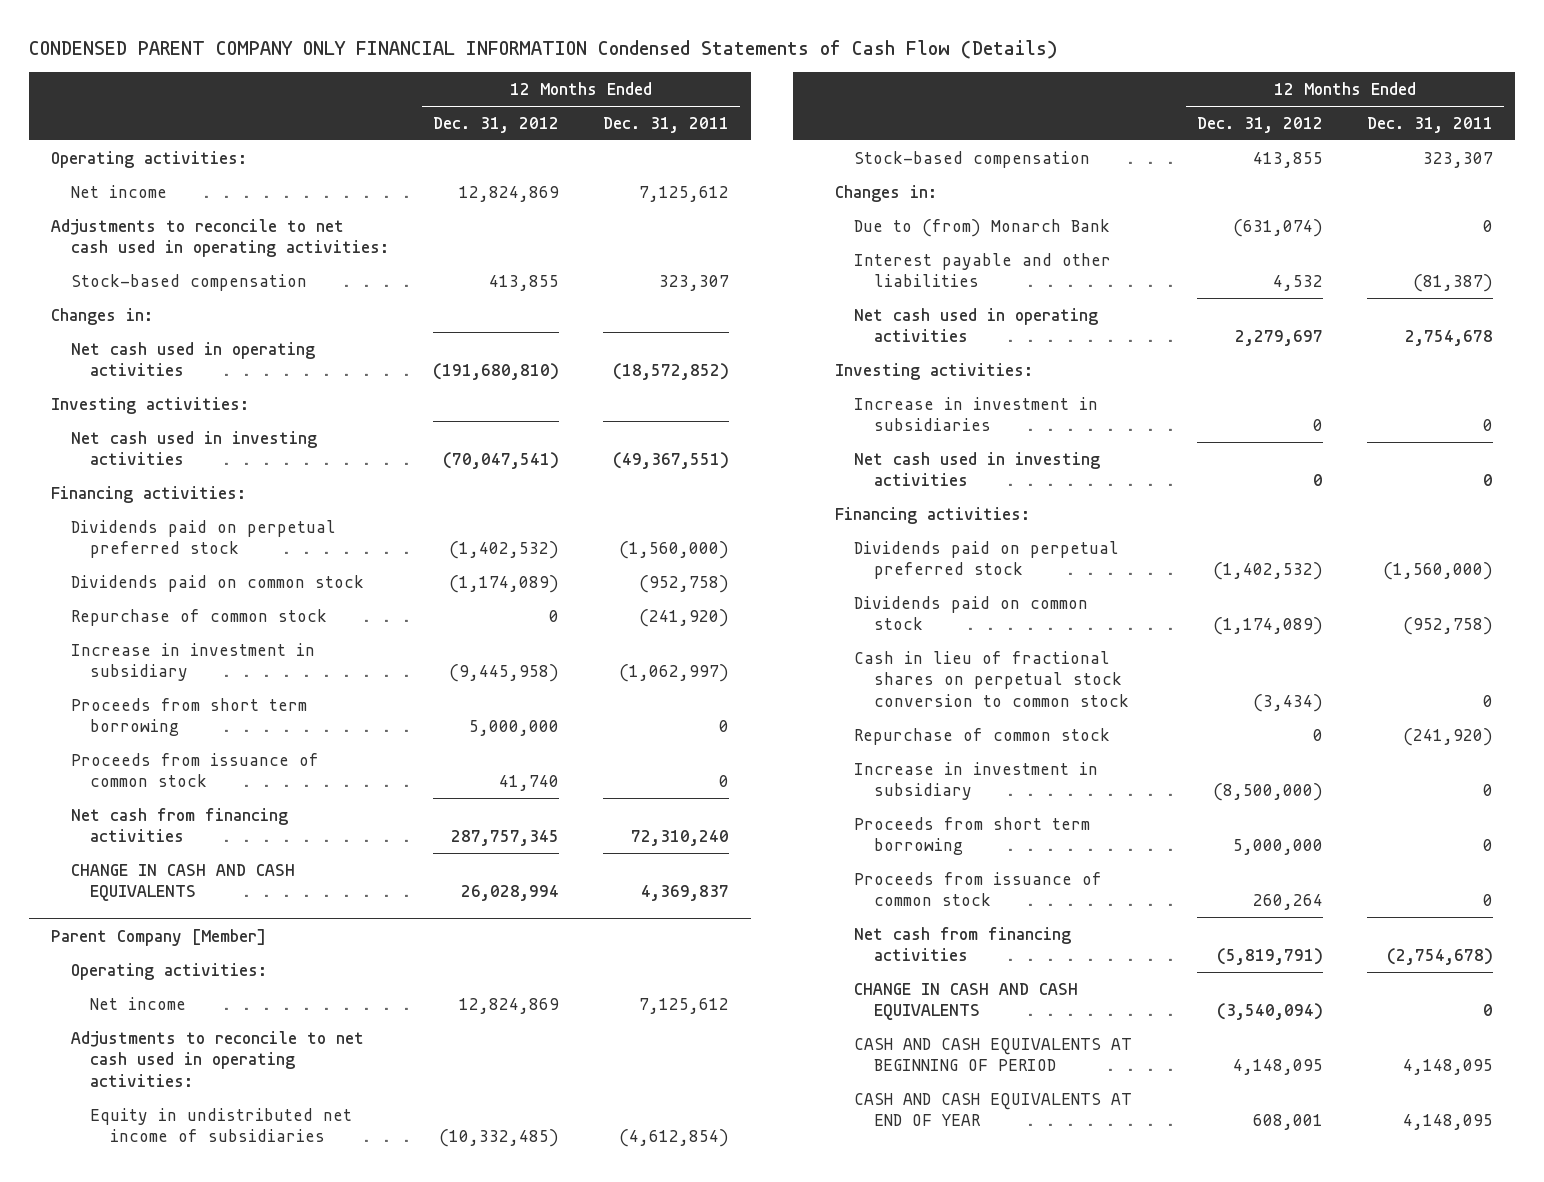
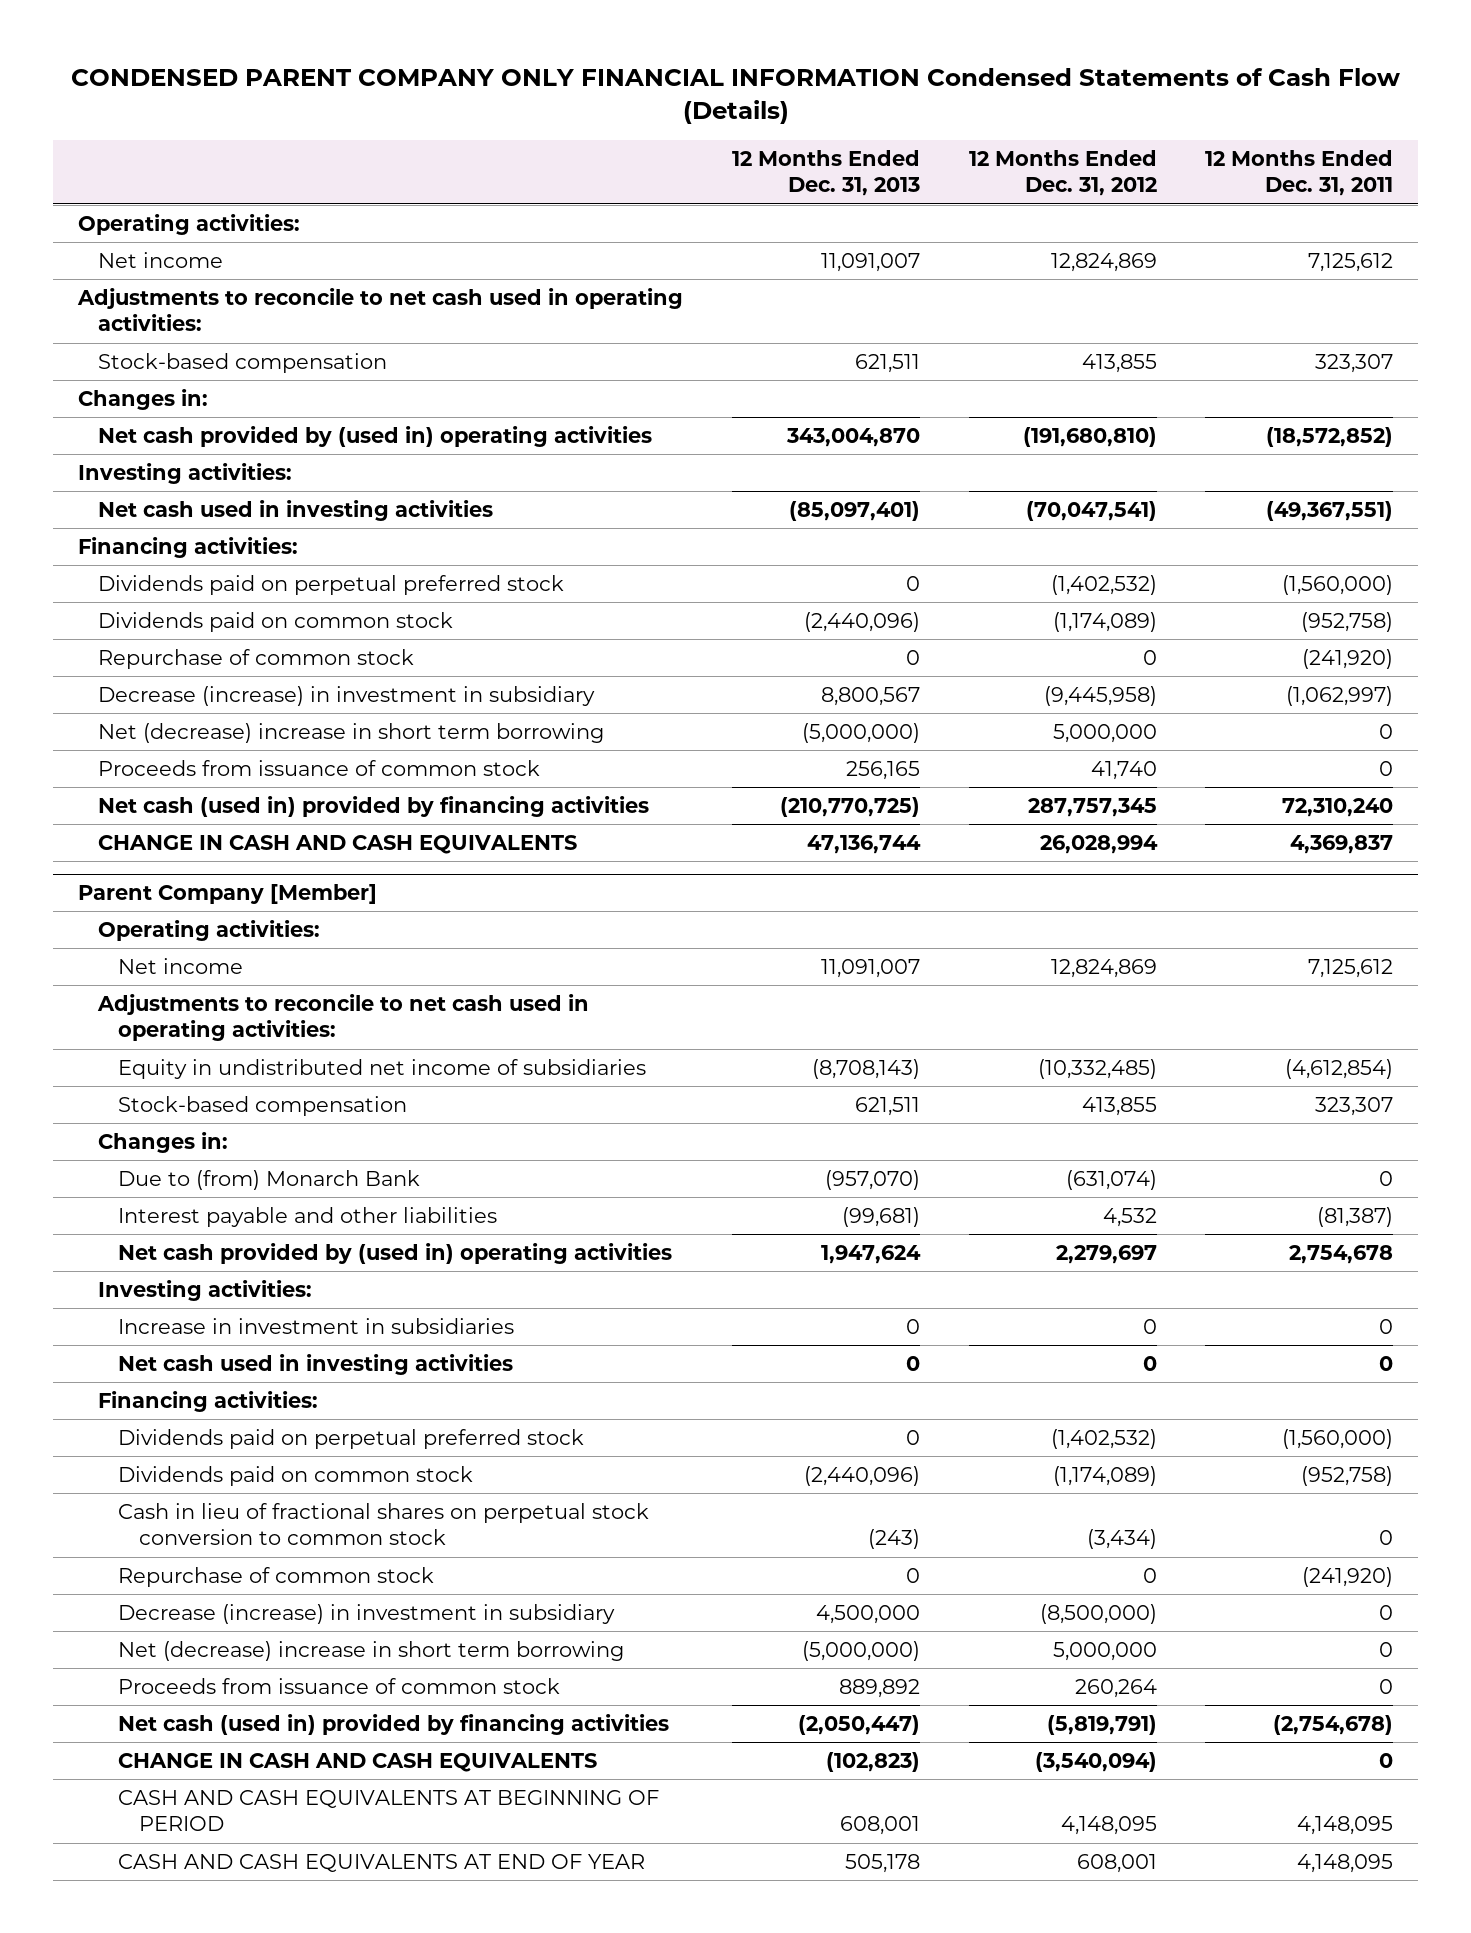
none -> [731,149,920,197] 12 Months Ended Dec. 31, 2013
[70,341,315,377] Net cash used in operating activities -> [98,425,653,447] Net cash provided by (used in) operating activities
[70,697,307,737] Proceeds from short term borrowing -> none
[70,642,315,682] Increase in investment in subsidiary -> [98,685,596,706] Decrease (increase) in investment in subsidiary
none -> [98,722,605,743] Net (decrease) increase in short term borrowing
[70,807,288,843] Net cash from financing activities -> [98,795,650,817] Net cash (used in) provided by financing activities
[854,307,1099,343] Net cash used in operating activities -> [118,1242,673,1264] Net cash provided by (used in) operating activities
[854,816,1091,856] Proceeds from short term borrowing -> none
[854,761,1099,801] Increase in investment in subsidiary -> [118,1603,616,1624] Decrease (increase) in investment in subsidiary
none -> [118,1640,625,1661] Net (decrease) increase in short term borrowing
[854,926,1072,962] Net cash from financing activities -> [118,1713,670,1735] Net cash (used in) provided by financing activities

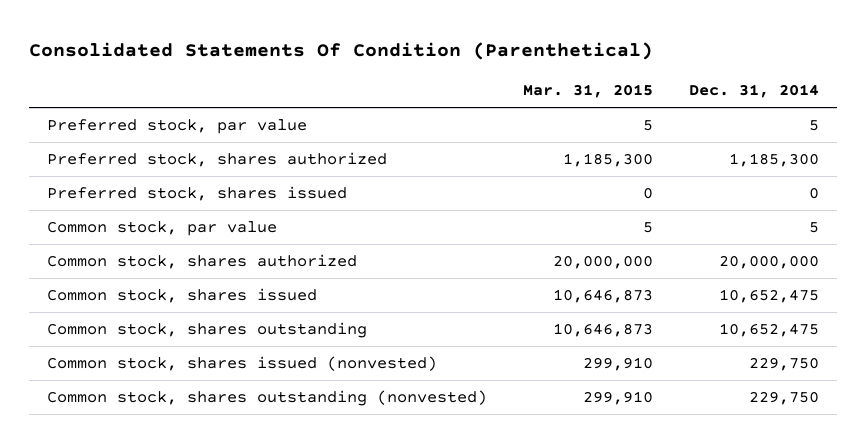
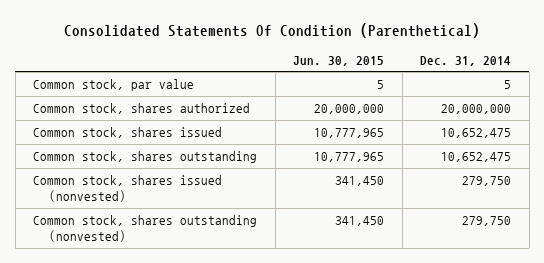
[523,84,654,99] Mar. 31, 2015 -> none
none -> [293,55,385,66] Jun. 30, 2015
[47,119,308,135] Preferred stock, par value -> none
[47,152,388,168] Preferred stock, shares authorized -> none
[47,186,348,202] Preferred stock, shares issued -> none
[749,357,820,372] 229,750 -> [462,176,512,187] 279,750
[749,391,820,406] 229,750 -> [462,216,512,227] 279,750

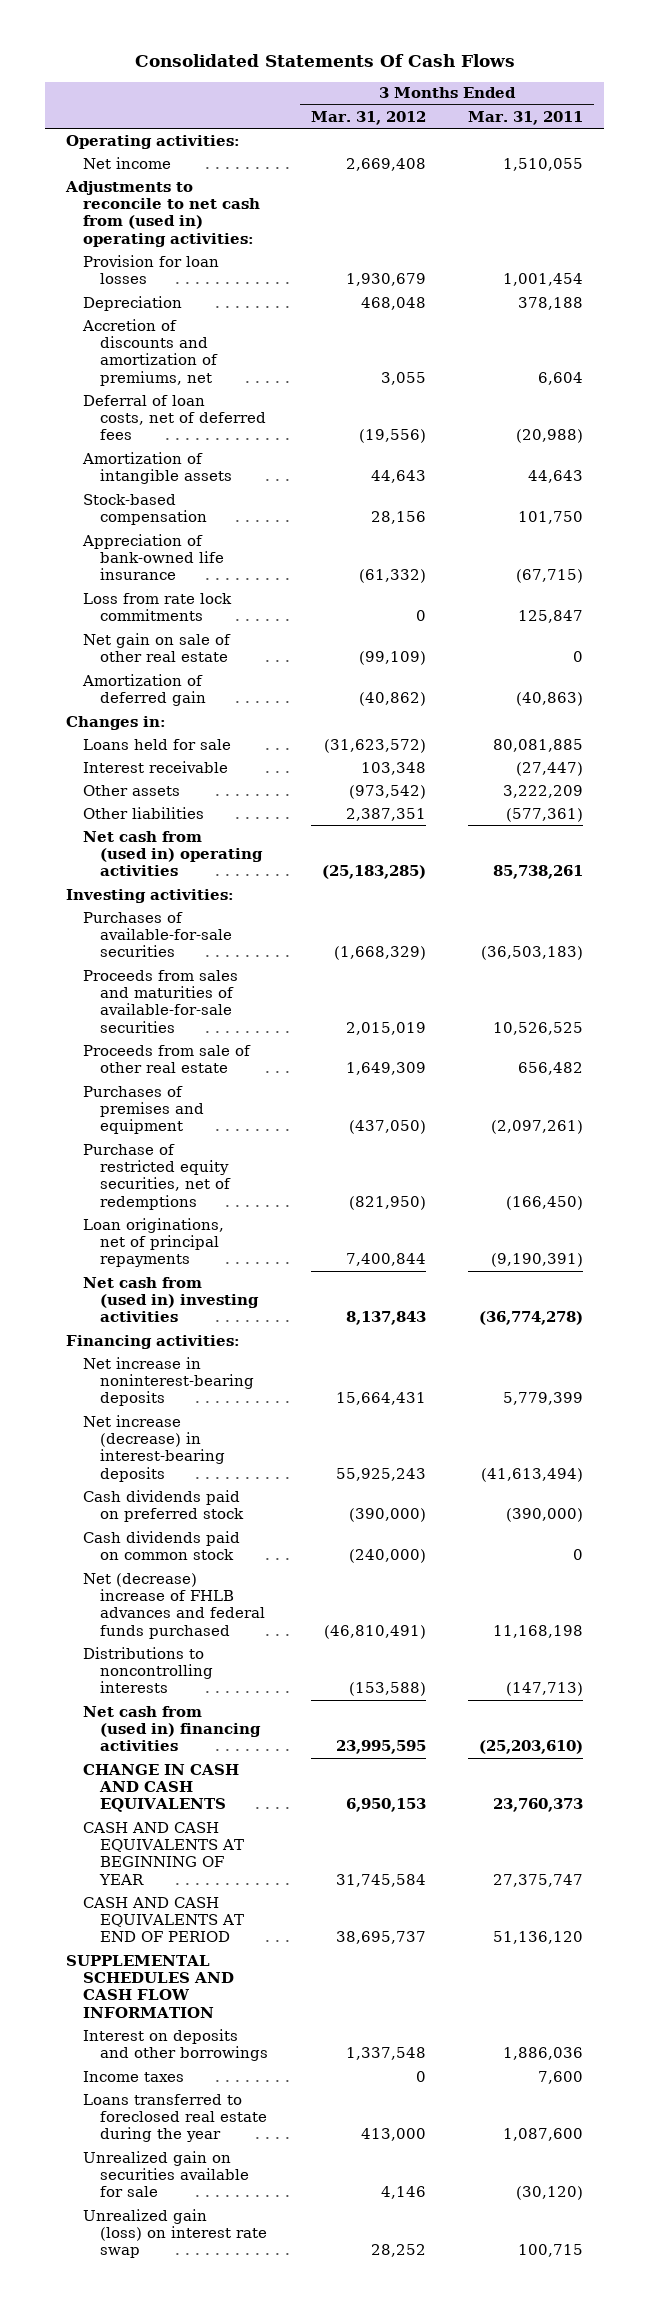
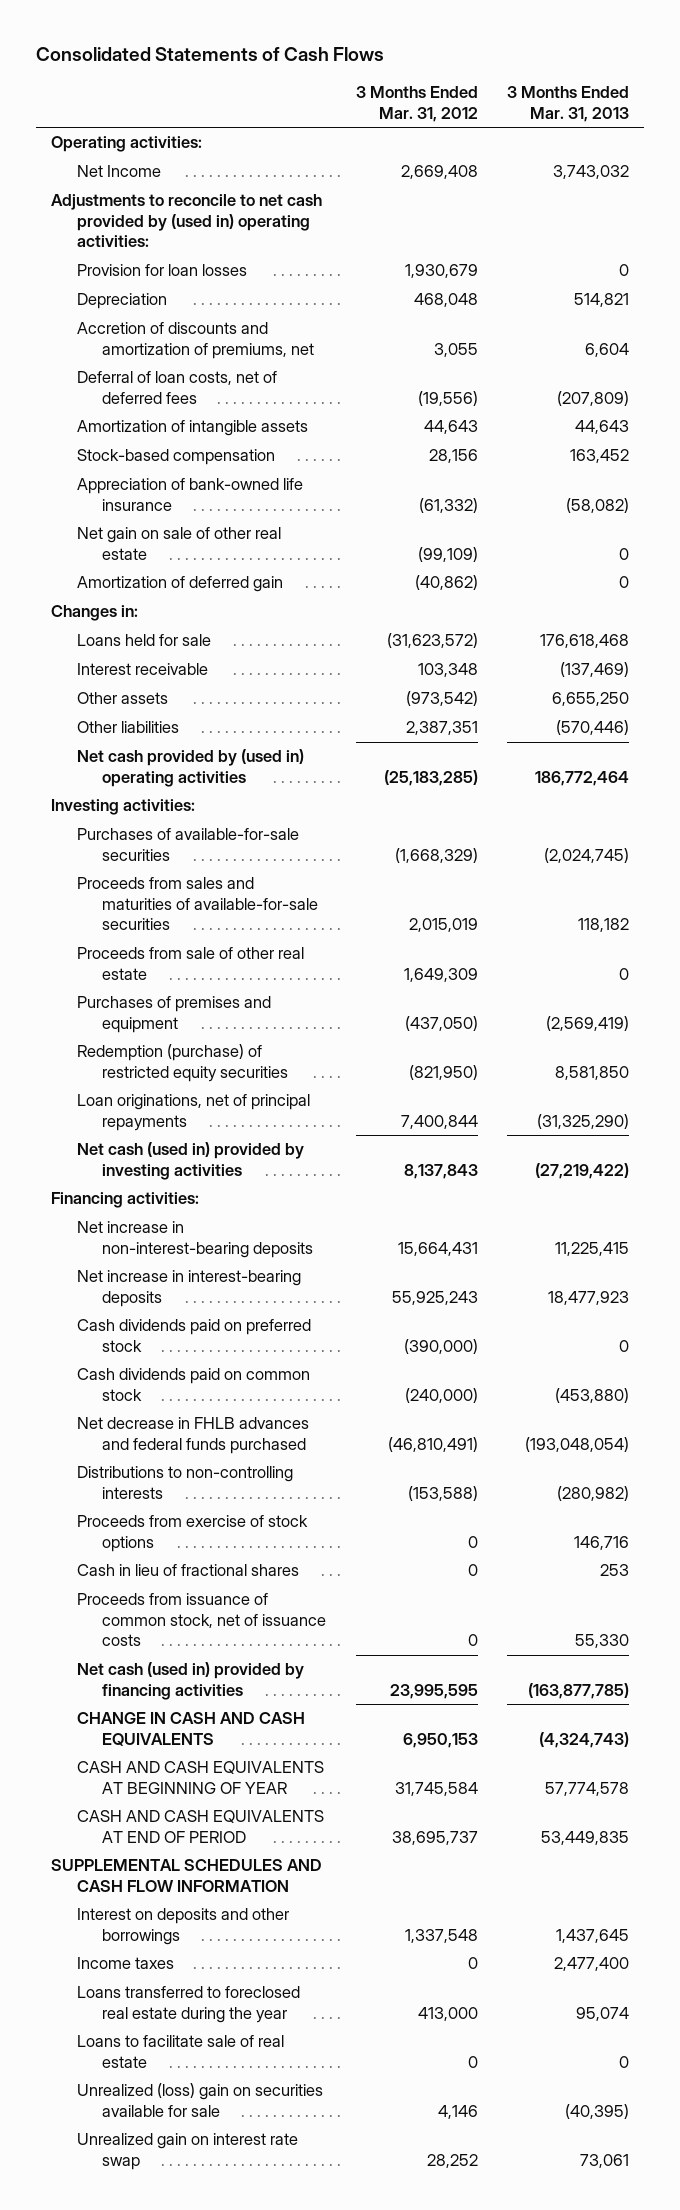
[134,54,515,68] Consolidated Statements Of Cash Flows -> [36,47,385,62] Consolidated Statements of Cash Flows
[468,110,584,125] Mar. 31, 2011 -> none
none -> [507,86,630,122] 3 Months Ended Mar. 31, 2013
[83,156,172,169] Net income -> [76,165,161,178] Net Income
[65,180,261,247] Adjustments to reconcile to net cash from (used in) operating activities: -> [50,194,322,248] Adjustments to reconcile to net cash provided by (used in) operating activities:
[83,592,233,622] Loss from rate lock commitments -> none
[83,830,264,877] Net cash from (used in) operating activities -> [76,749,304,787] Net cash provided by (used in) operating activities
[83,1143,232,1210] Purchase of restricted equity securities, net of redemptions -> [76,1044,289,1082] Redemption (purchase) of restricted equity securities
[83,1276,260,1323] Net cash from (used in) investing activities -> [76,1142,304,1180] Net cash (used in) provided by investing activities
[83,1356,255,1407] Net increase in noninterest-bearing deposits -> [76,1221,314,1258] Net increase in non-interest-bearing deposits
[83,1414,226,1482] Net increase (decrease) in interest-bearing deposits -> [76,1270,301,1307] Net increase in interest-bearing deposits
[83,1572,266,1639] Net (decrease) increase of FHLB advances and federal funds purchased -> [76,1417,309,1454] Net decrease in FHLB advances and federal funds purchased
[83,1646,214,1694] Distributions to noncontrolling interests -> [76,1466,293,1499] Distributions to non-controlling interests
none -> [76,1515,308,1552] Proceeds from exercise of stock options
none -> [76,1564,299,1577] Cash in lieu of fractional shares
none -> [76,1593,327,1647] Proceeds from issuance of common stock, net of issuance costs
[83,1705,262,1752] Net cash from (used in) financing activities -> [76,1662,304,1700] Net cash (used in) provided by financing activities
none -> [76,2035,284,2068] Loans to facilitate sale of real estate
[83,2150,250,2198] Unrealized gain on securities available for sale -> [76,2083,323,2117] Unrealized (loss) gain on securities available for sale
[83,2208,268,2259] Unrealized gain (loss) on interest rate swap -> [76,2133,298,2170] Unrealized gain on interest rate swap

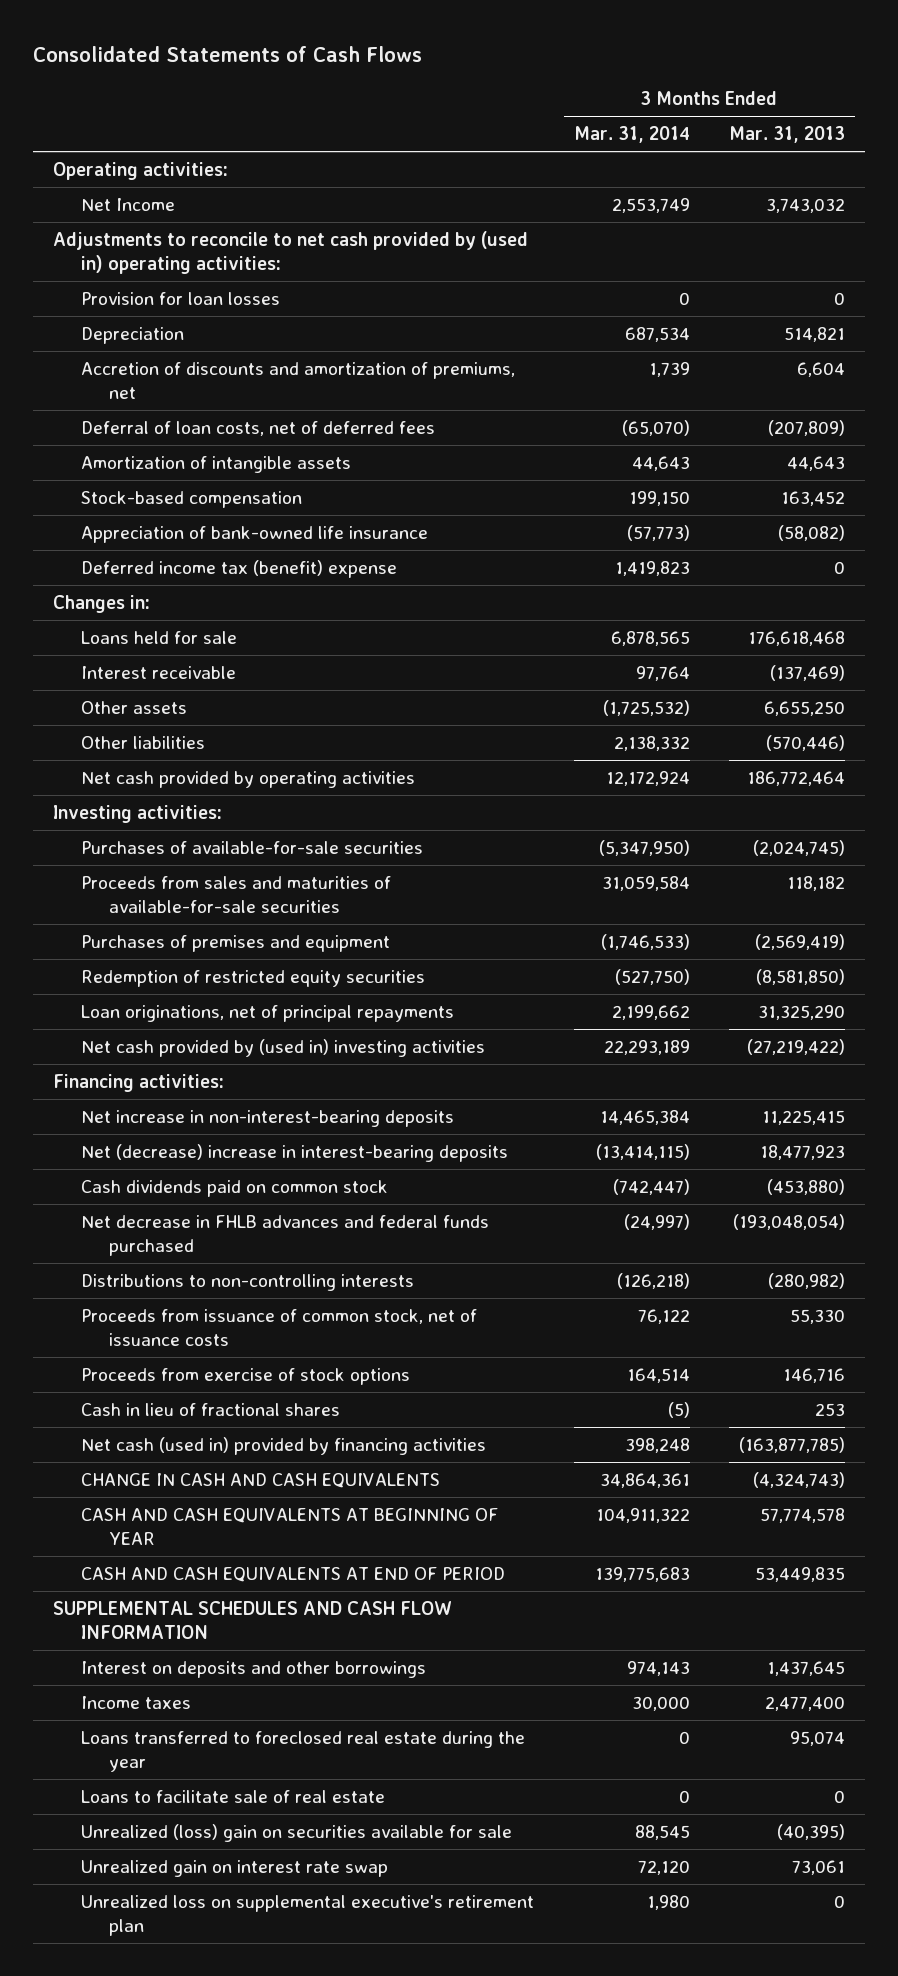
[355,86,478,122] 3 Months Ended Mar. 31, 2012 -> none
none -> [573,126,690,144] Mar. 31, 2014
[76,527,281,560] Net gain on sale of other real estate -> none
[76,576,283,593] Amortization of deferred gain -> none
none -> [80,559,397,578] Deferred income tax (benefit) expense
[76,749,304,787] Net cash provided by (used in) operating activities -> [80,770,415,788] Net cash provided by operating activities
[76,947,304,980] Proceeds from sale of other real estate -> none
[76,1044,289,1082] Redemption (purchase) of restricted equity securities -> [80,969,425,987] Redemption of restricted equity securities
[555,1065,630,1080] 8,581,850 -> [756,968,846,985] (8,581,850)
[537,1113,630,1129] (31,325,290) -> [758,1004,846,1020] 31,325,290
[76,1142,304,1180] Net cash (used in) provided by investing activities -> [80,1038,485,1057] Net cash provided by (used in) investing activities
[76,1319,311,1352] Cash dividends paid on preferred stock -> none
[76,1270,301,1307] Net increase in interest-bearing deposits -> [80,1143,508,1162] Net (decrease) increase in interest-bearing deposits
[76,1593,327,1647] Proceeds from issuance of common stock, net of issuance costs -> [80,1308,477,1347] Proceeds from issuance of common stock, net of issuance costs
none -> [80,1894,534,1937] Unrealized loss on supplemental executive's retirement plan

